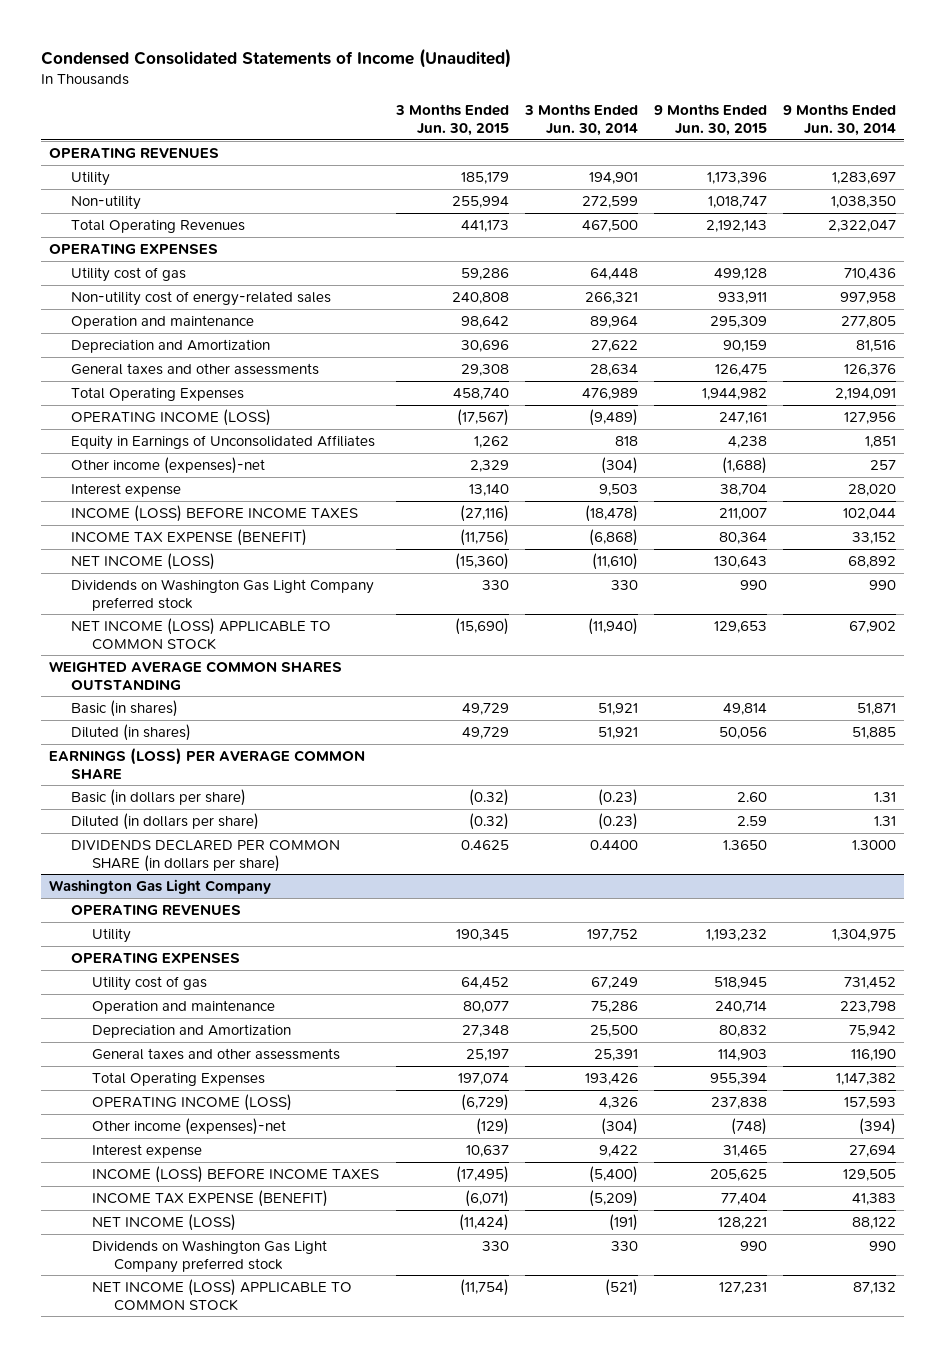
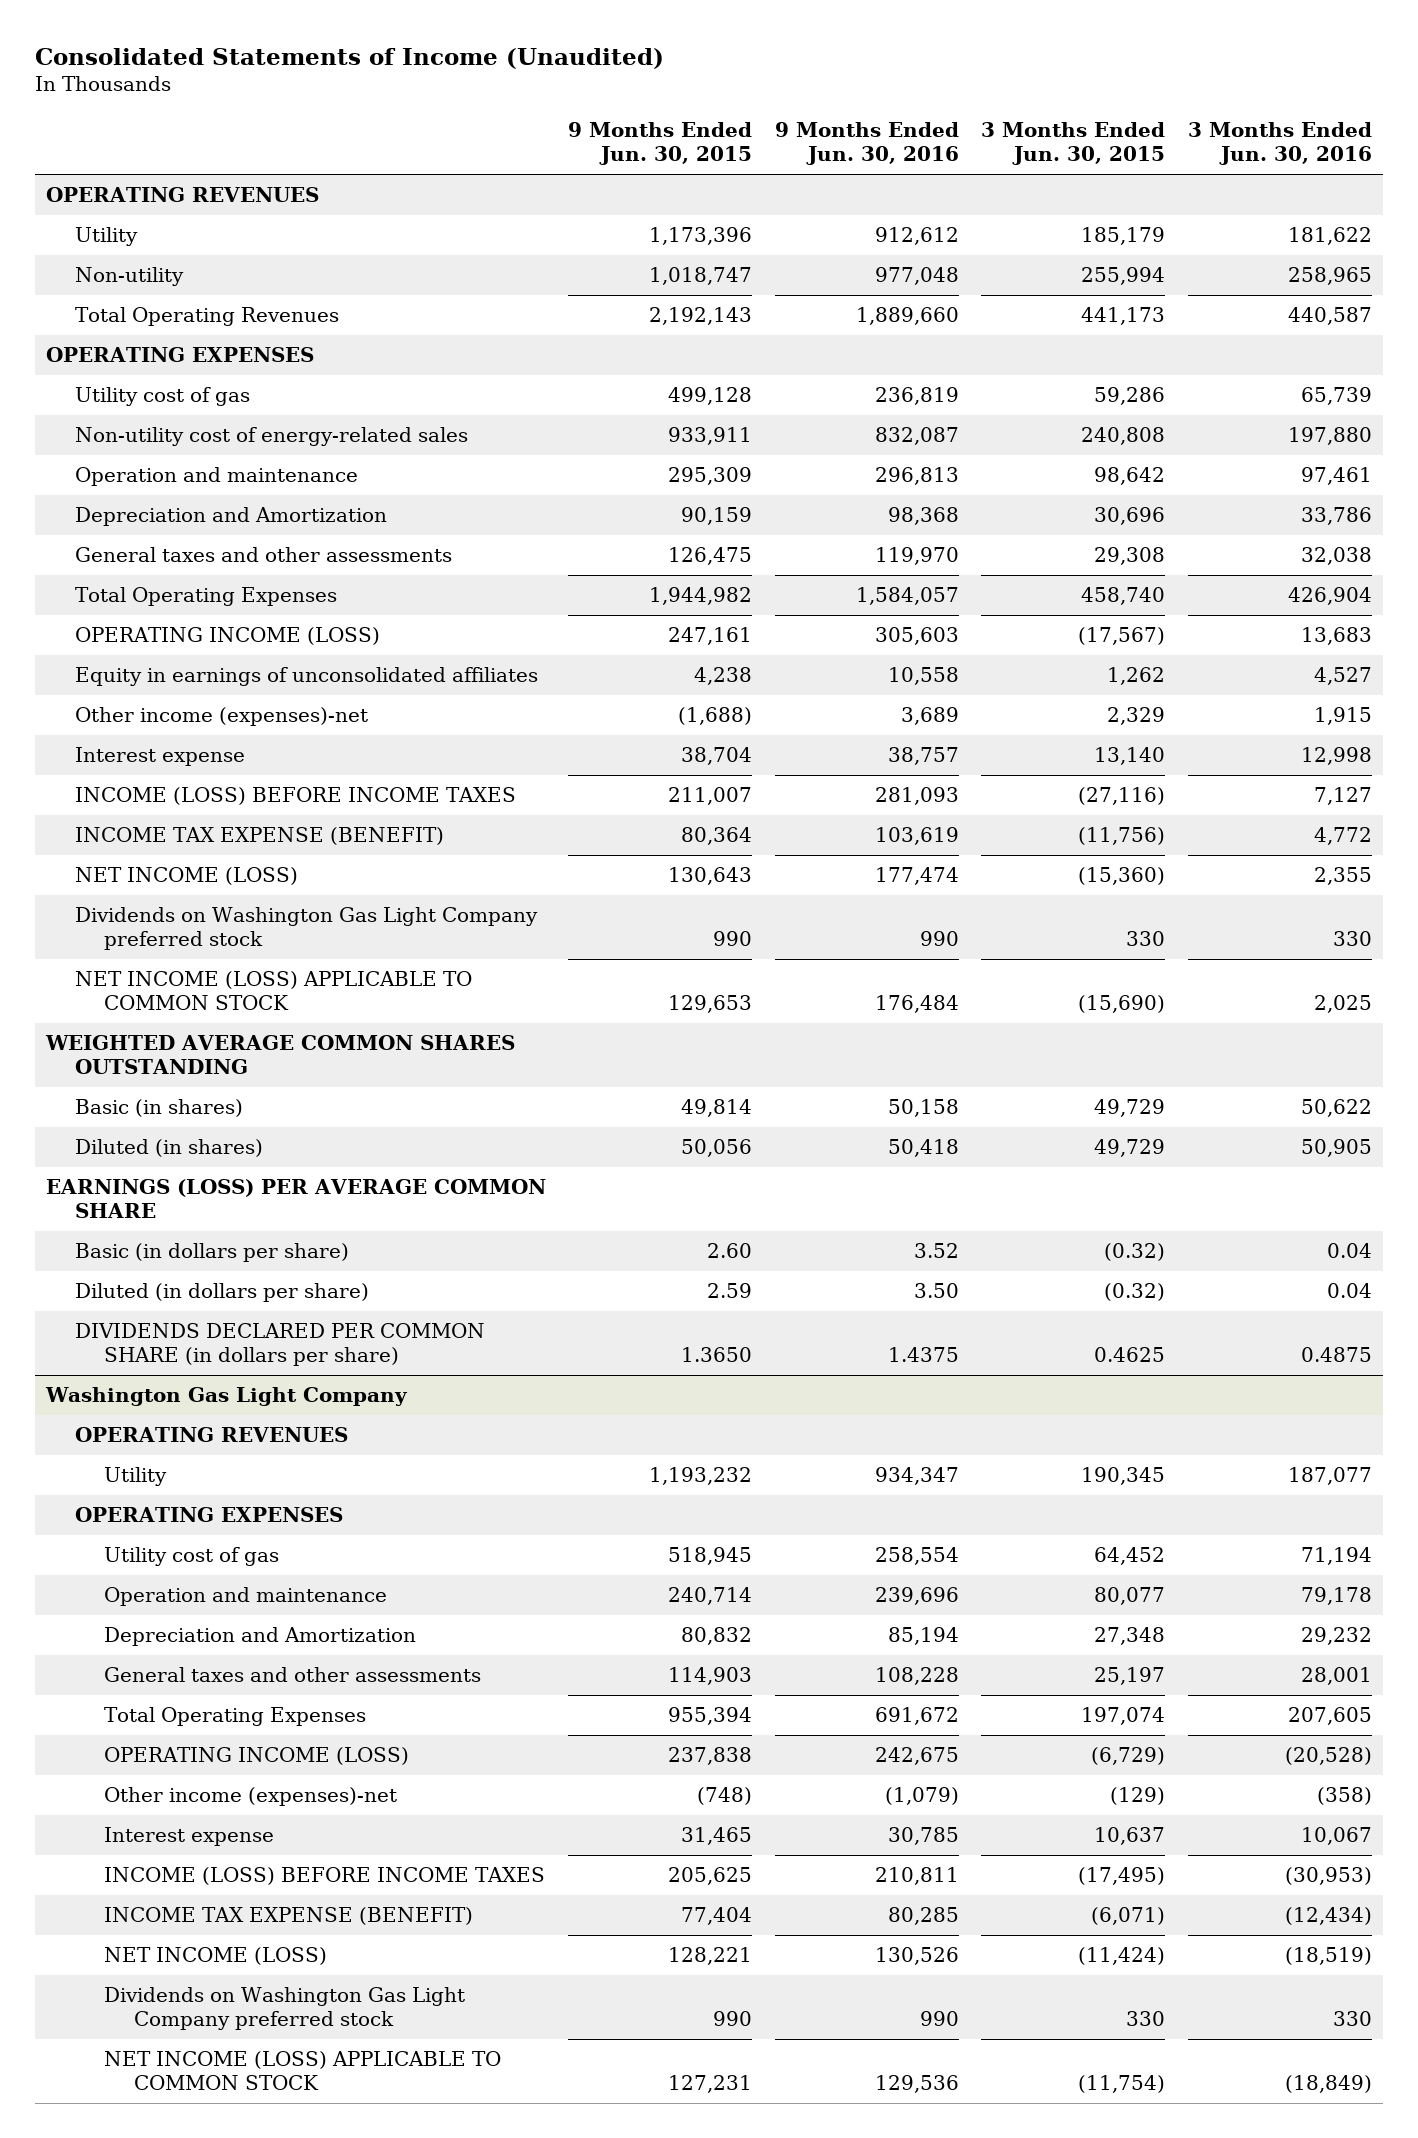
[40,47,511,68] Condensed Consolidated Statements of Income (Unaudited) -> [34,47,664,69] Consolidated Statements of Income (Unaudited)
[523,104,638,136] 3 Months Ended Jun. 30, 2014 -> none
[783,104,897,136] 9 Months Ended Jun. 30, 2014 -> none
none -> [774,122,959,166] 9 Months Ended Jun. 30, 2016
none -> [1187,122,1372,166] 3 Months Ended Jun. 30, 2016
[70,434,375,450] Equity in Earnings of Unconsolidated Affiliates -> [75,666,539,686] Equity in earnings of unconsolidated affiliates

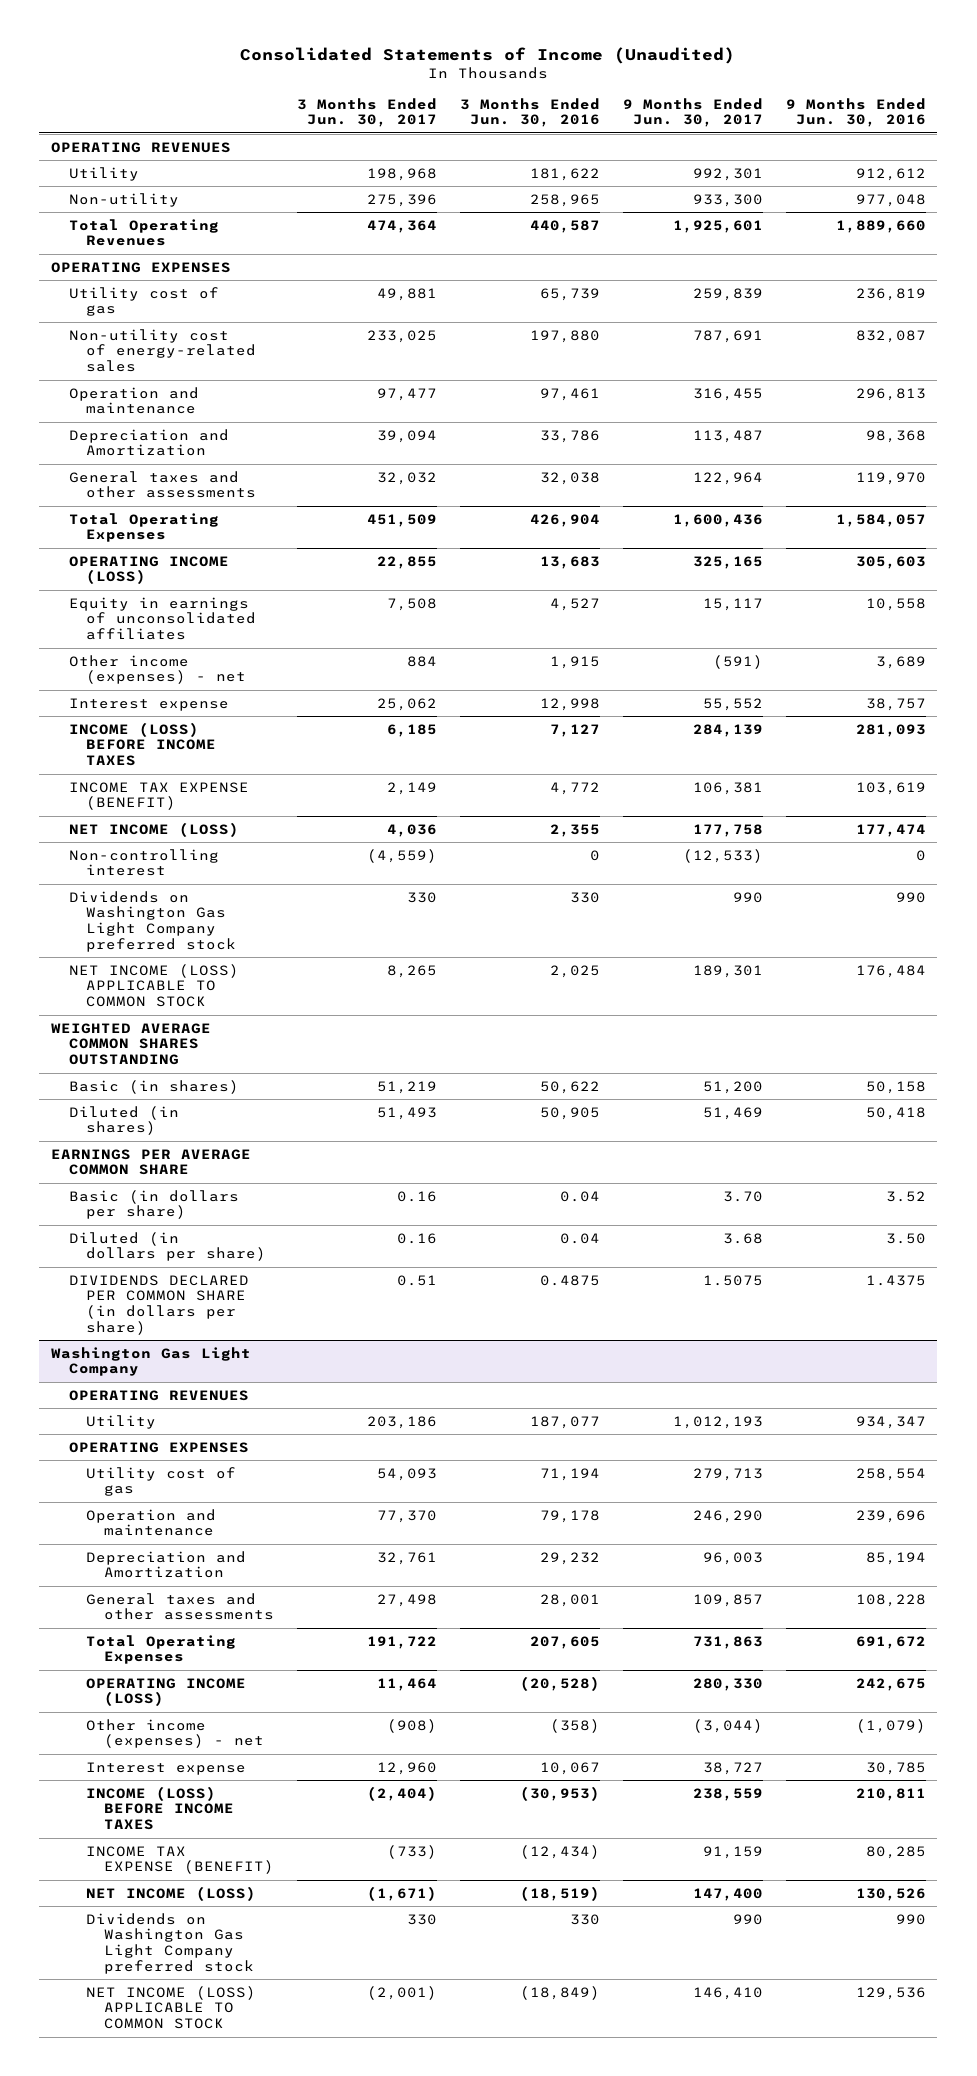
[568,122,753,166] 9 Months Ended Jun. 30, 2015 -> none
[981,122,1166,166] 3 Months Ended Jun. 30, 2015 -> none
none -> [297,97,438,128] 3 Months Ended Jun. 30, 2017
none -> [622,97,763,128] 9 Months Ended Jun. 30, 2017
[75,706,369,726] Other income (expenses)-net -> [68,654,247,685] Other income (expenses) - net
none -> [68,848,219,877] Non-controlling interest
[46,1178,547,1218] EARNINGS (LOSS) PER AVERAGE COMMON SHARE -> [50,1148,251,1176] EARNINGS PER AVERAGE COMMON SHARE
[104,1786,398,1806] Other income (expenses)-net -> [86,1718,265,1749] Other income (expenses) - net

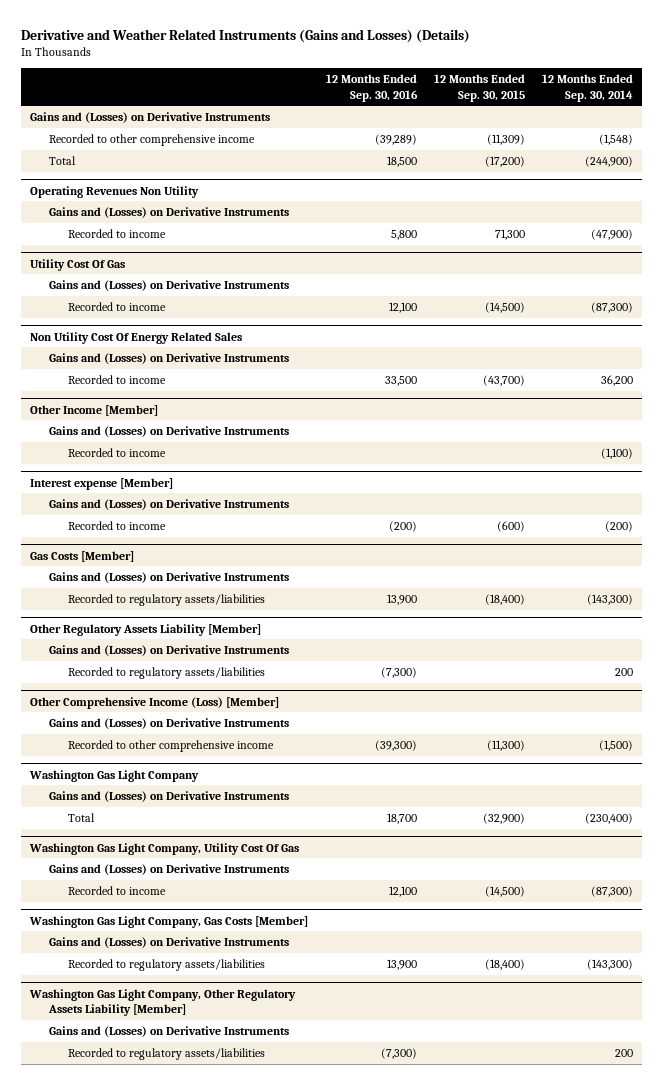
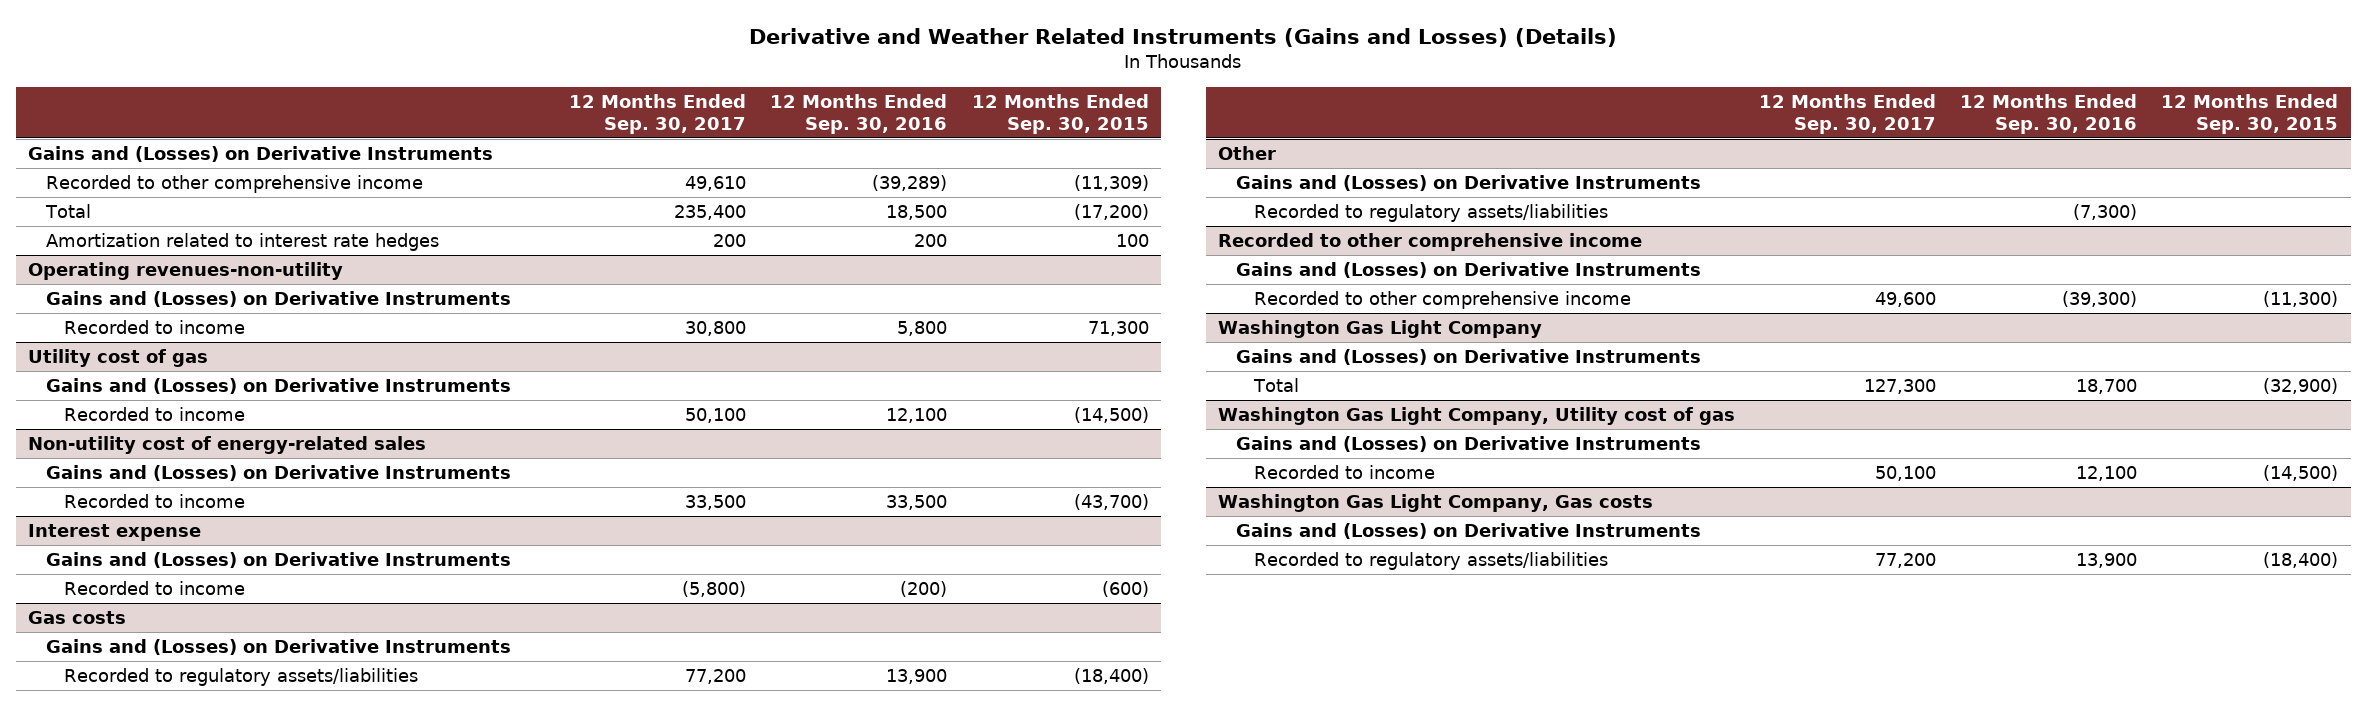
[542,74,634,102] 12 Months Ended Sep. 30, 2014 -> none
none -> [569,93,747,134] 12 Months Ended Sep. 30, 2017
none -> [45,233,439,252] Amortization related to interest rate hedges
[30,185,200,198] Operating Revenues Non Utility -> [28,262,344,281] Operating revenues-non-utility
[30,258,126,271] Utility Cost Of Gas -> [28,349,209,368] Utility cost of gas
[30,331,243,344] Non Utility Cost Of Energy Related Sales -> [28,436,427,455] Non-utility cost of energy-related sales
[30,404,159,416] Other Income [Member] -> none
[49,426,290,438] Gains and (Losses) on Derivative Instruments -> none
[68,448,167,458] Recorded to income -> none
[30,477,174,490] Interest expense [Member] -> [28,524,202,542] Interest expense
[30,550,135,562] Gas Costs [Member] -> [28,611,127,625] Gas costs
[30,623,262,636] Other Regulatory Assets Liability [Member] -> none
none -> [1217,146,1276,161] Other
[30,696,280,709] Other Comprehensive Income (Loss) [Member] -> [1217,233,1642,252] Recorded to other comprehensive income
[29,842,300,855] Washington Gas Light Company, Utility Cost Of Gas -> [1217,407,1735,426] Washington Gas Light Company, Utility cost of gas
[29,915,309,928] Washington Gas Light Company, Gas Costs [Member] -> [1217,494,1653,513] Washington Gas Light Company, Gas costs
[29,988,297,1016] Washington Gas Light Company, Other Regulatory Assets Liability [Member] -> none
[49,1026,290,1038] Gains and (Losses) on Derivative Instruments -> none
[68,1048,266,1061] Recorded to regulatory assets/liabilities -> none

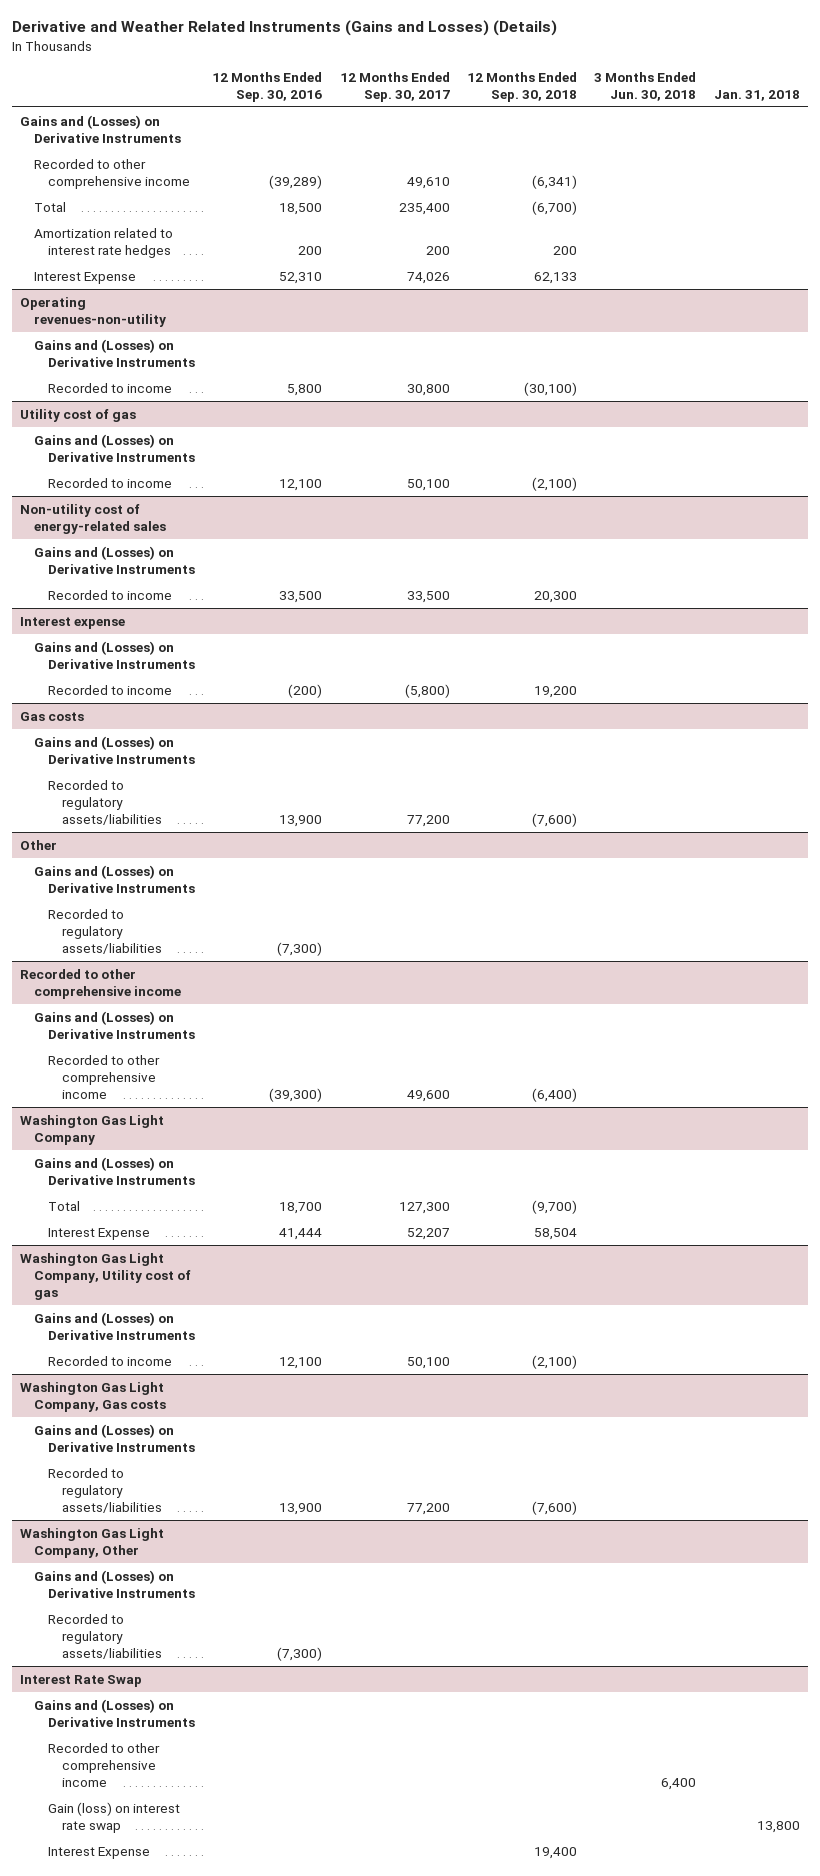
[971,93,1149,134] 12 Months Ended Sep. 30, 2015 -> none
none -> [466,71,577,102] 12 Months Ended Sep. 30, 2018
none -> [594,71,697,101] 3 Months Ended Jun. 30, 2018
none -> [713,89,800,101] Jan. 31, 2018
none -> [34,271,137,284] Interest Expense
none -> [47,1227,150,1240] Interest Expense
none -> [20,1527,165,1558] Washington Gas Light Company, Other
none -> [34,1569,195,1598] Gains and (Losses) on Derivative Instruments
none -> [47,1613,162,1659] Recorded to regulatory assets/liabilities
none -> [20,1674,143,1687] Interest Rate Swap
none -> [34,1698,195,1727] Gains and (Losses) on Derivative Instruments
none -> [47,1742,160,1787] Recorded to other comprehensive income
none -> [47,1801,180,1833] Gain (loss) on interest rate swap
none -> [47,1846,150,1859] Interest Expense

